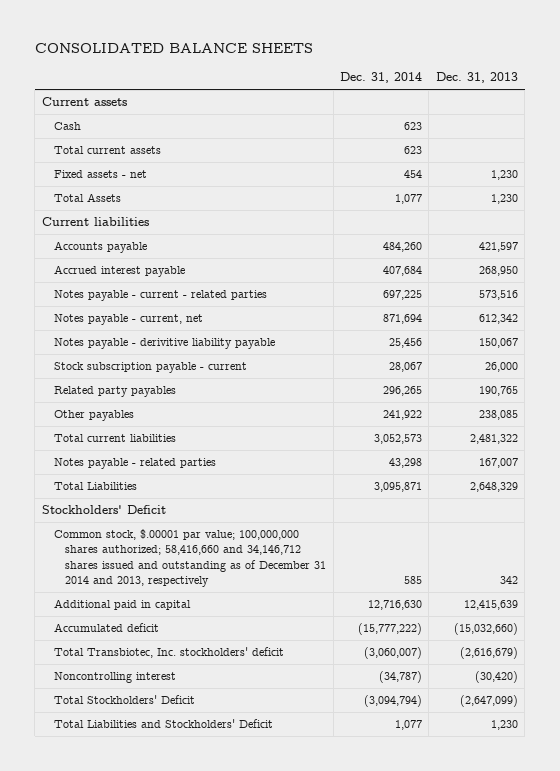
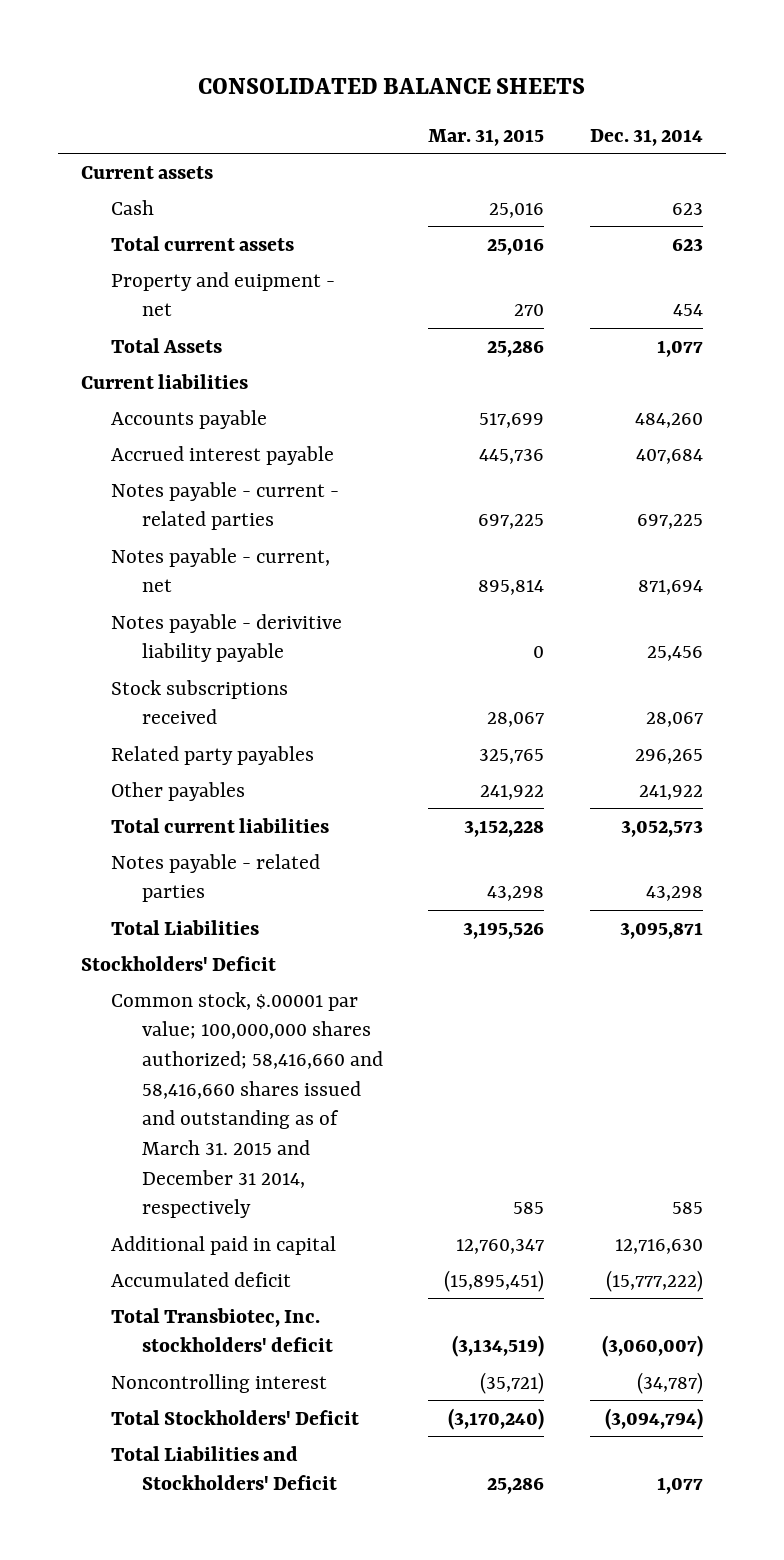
[435,72,518,84] Dec. 31, 2013 -> none
none -> [428,128,545,146] Mar. 31, 2015
[53,170,147,179] Fixed assets - net -> [111,271,336,317] Property and euipment - net
[53,362,247,374] Stock subscription payable - current -> [111,679,289,725] Stock subscriptions received
[53,529,327,587] Common stock, $.00001 par value; 100,000,000 shares authorized; 58,416,660 and 34,146,712 shares issued and outstanding as of December 31 2014 and 2013, respectively -> [111,991,383,1219] Common stock, $.00001 par value; 100,000,000 shares authorized; 58,416,660 and 58,416,660 shares issued and outstanding as of March 31. 2015 and December 31 2014, respectively

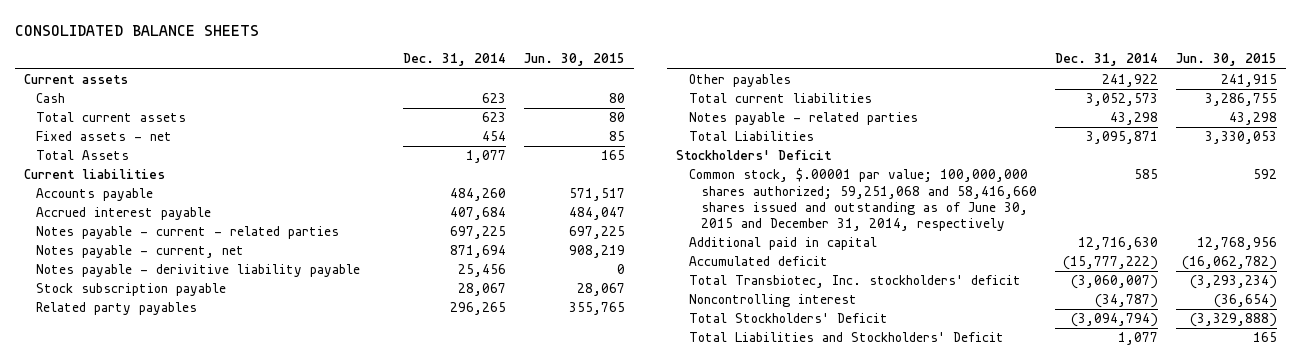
[428,128,545,146] Mar. 31, 2015 -> none
none -> [523,53,625,67] Jun. 30, 2015
[111,271,336,317] Property and euipment - net -> [36,131,173,142] Fixed assets - net
[111,679,289,725] Stock subscriptions received -> [36,283,227,297] Stock subscription payable
[111,991,383,1219] Common stock, $.00001 par value; 100,000,000 shares authorized; 58,416,660 and 58,416,660 shares issued and outstanding as of March 31. 2015 and December 31 2014, respectively -> [688,168,1038,231] Common stock, $.00001 par value; 100,000,000 shares authorized; 59,251,068 and 58,416,660 shares issued and outstanding as of June 30, 2015 and December 31, 2014, respectively

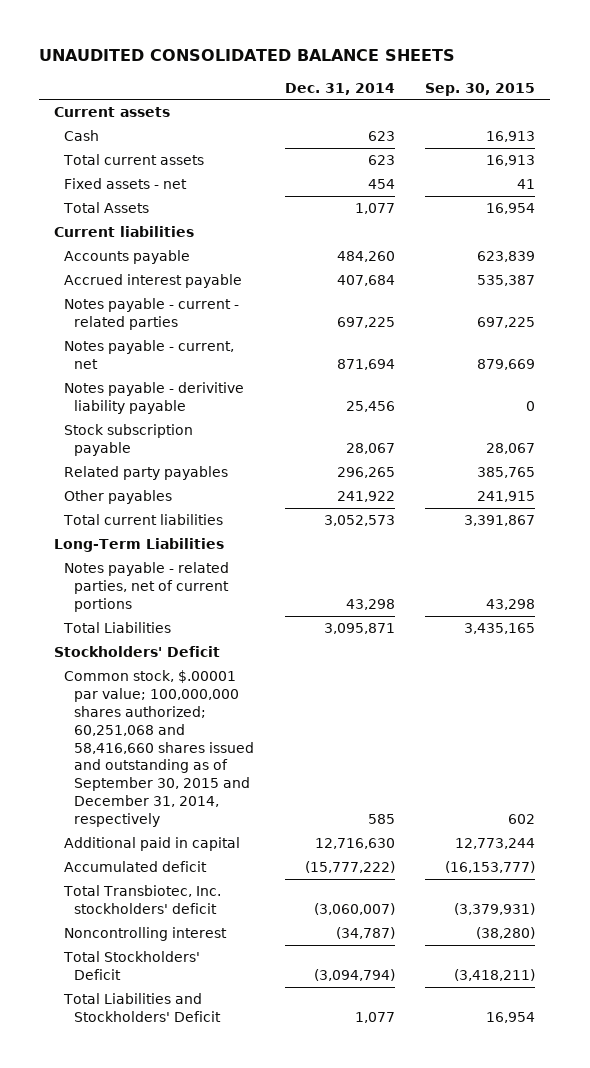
[14,24,259,36] CONSOLIDATED BALANCE SHEETS -> [39,49,456,62] UNAUDITED CONSOLIDATED BALANCE SHEETS
[523,53,625,67] Jun. 30, 2015 -> none
none -> [425,82,536,96] Sep. 30, 2015
none -> [54,538,225,553] Long-Term Liabilities
[688,112,918,126] Notes payable - related parties -> [64,562,230,612] Notes payable - related parties, net of current portions
[688,168,1038,231] Common stock, $.00001 par value; 100,000,000 shares authorized; 59,251,068 and 58,416,660 shares issued and outstanding as of June 30, 2015 and December 31, 2014, respectively -> [64,670,255,828] Common stock, $.00001 par value; 100,000,000 shares authorized; 60,251,068 and 58,416,660 shares issued and outstanding as of September 30, 2015 and December 31, 2014, respectively

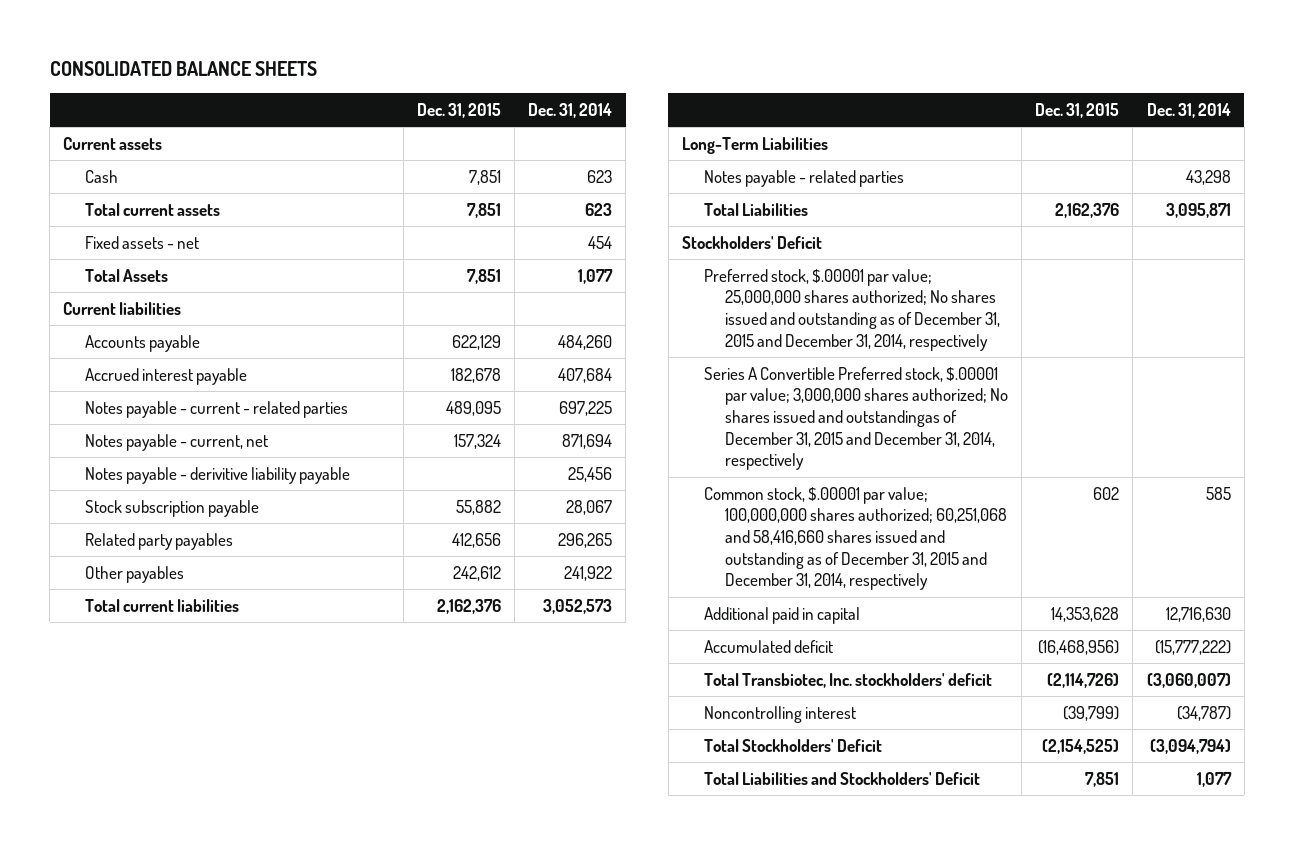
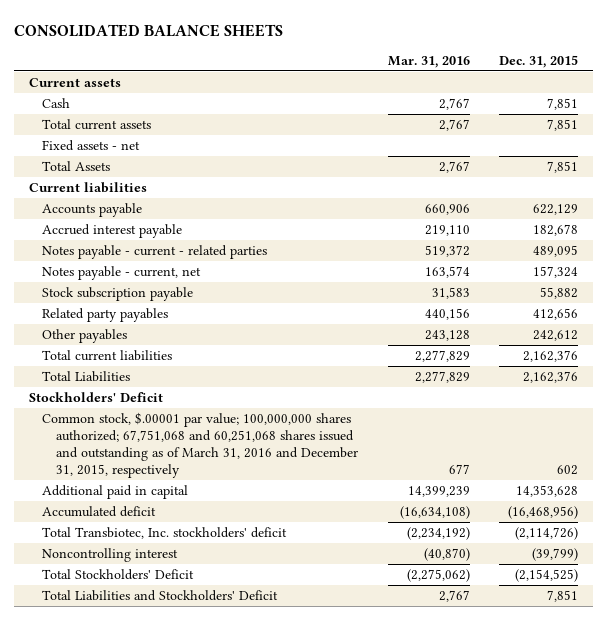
[528,102,613,118] Dec. 31, 2014 -> none
none -> [387,55,470,68] Mar. 31, 2016
[85,466,351,484] Notes payable - derivitive liability payable -> none
[681,136,828,154] Long-Term Liabilities -> none
[703,169,904,187] Notes payable - related parties -> none
[703,268,1001,351] Preferred stock, $.00001 par value; 25,000,000 shares authorized; No shares issued and outstanding as of December 31, 2015 and December 31, 2014, respectively -> none
[703,366,1009,471] Series A Convertible Preferred stock, $.00001 par value; 3,000,000 shares authorized; No shares issued and outstandingas of December 31, 2015 and December 31, 2014, respectively -> none
[703,486,1008,591] Common stock, $.00001 par value; 100,000,000 shares authorized; 60,251,068 and 58,416,660 shares issued and outstanding as of December 31, 2015 and December 31, 2014, respectively -> [42,412,358,479] Common stock, $.00001 par value; 100,000,000 shares authorized; 67,751,068 and 60,251,068 shares issued and outstanding as of March 31, 2016 and December 31, 2015, respectively

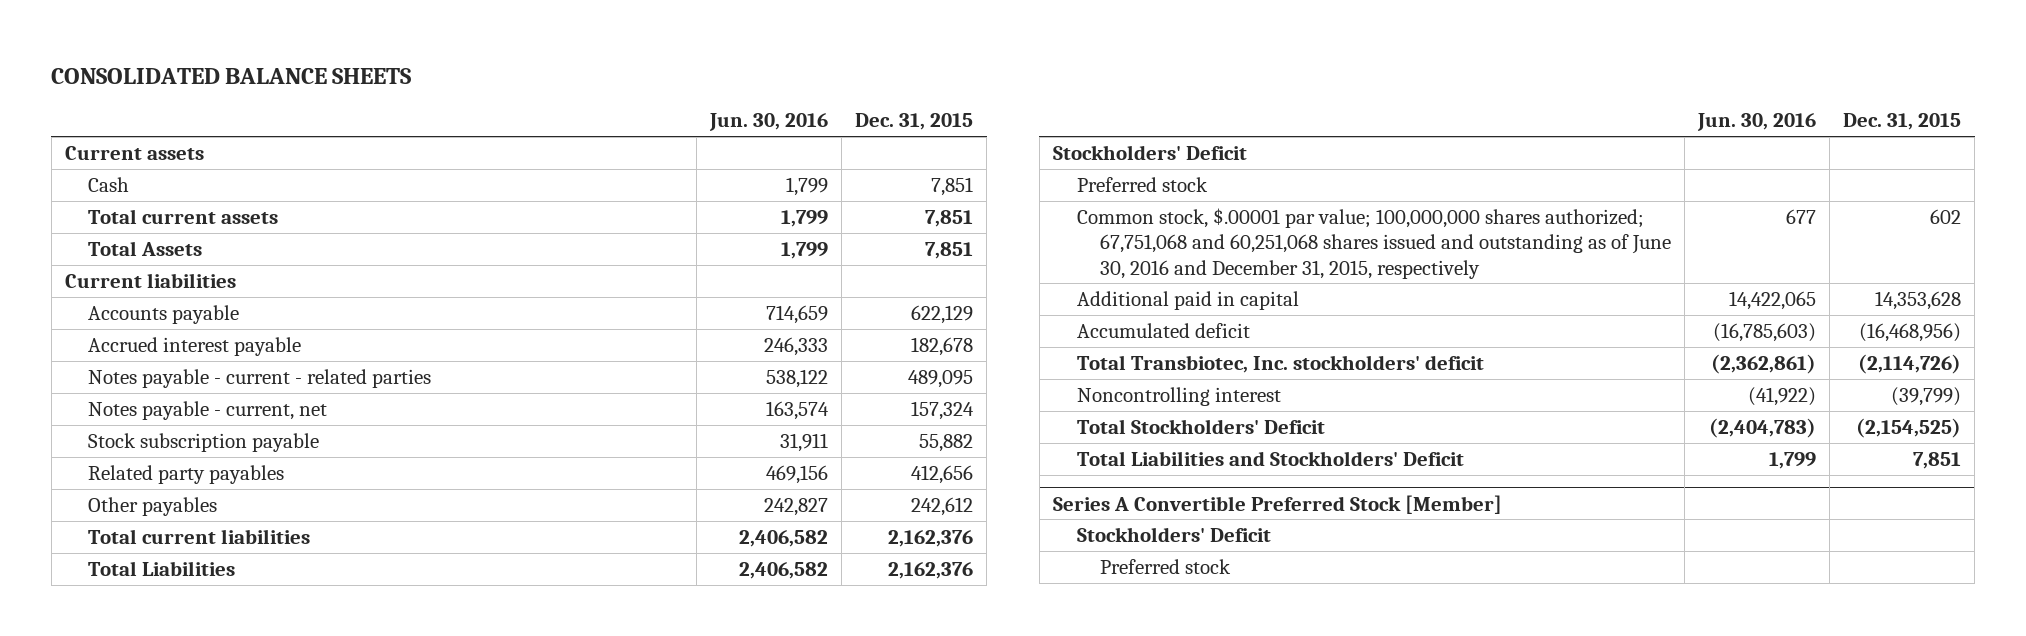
[387,55,470,68] Mar. 31, 2016 -> none
none -> [709,113,829,132] Jun. 30, 2016
[42,140,141,152] Fixed assets - net -> none
none -> [1076,176,1208,192] Preferred stock
[42,412,358,479] Common stock, $.00001 par value; 100,000,000 shares authorized; 67,751,068 and 60,251,068 shares issued and outstanding as of March 31, 2016 and December 31, 2015, respectively -> [1076,207,1672,279] Common stock, $.00001 par value; 100,000,000 shares authorized; 67,751,068 and 60,251,068 shares issued and outstanding as of June 30, 2016 and December 31, 2015, respectively
none -> [1052,494,1502,514] Series A Convertible Preferred Stock [Member]
none -> [1076,526,1271,542] Stockholders' Deficit
none -> [1100,558,1232,574] Preferred stock

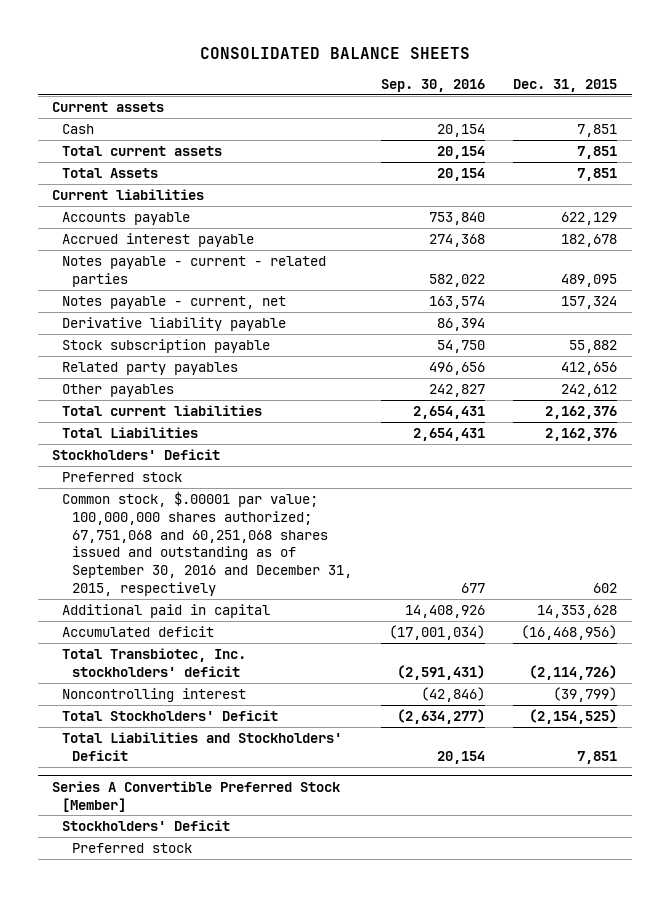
[709,113,829,132] Jun. 30, 2016 -> none
none -> [380,79,485,93] Sep. 30, 2016
none -> [62,316,287,331] Derivative liability payable
[1076,207,1672,279] Common stock, $.00001 par value; 100,000,000 shares authorized; 67,751,068 and 60,251,068 shares issued and outstanding as of June 30, 2016 and December 31, 2015, respectively -> [62,490,353,597] Common stock, $.00001 par value; 100,000,000 shares authorized; 67,751,068 and 60,251,068 shares issued and outstanding as of September 30, 2016 and December 31, 2015, respectively

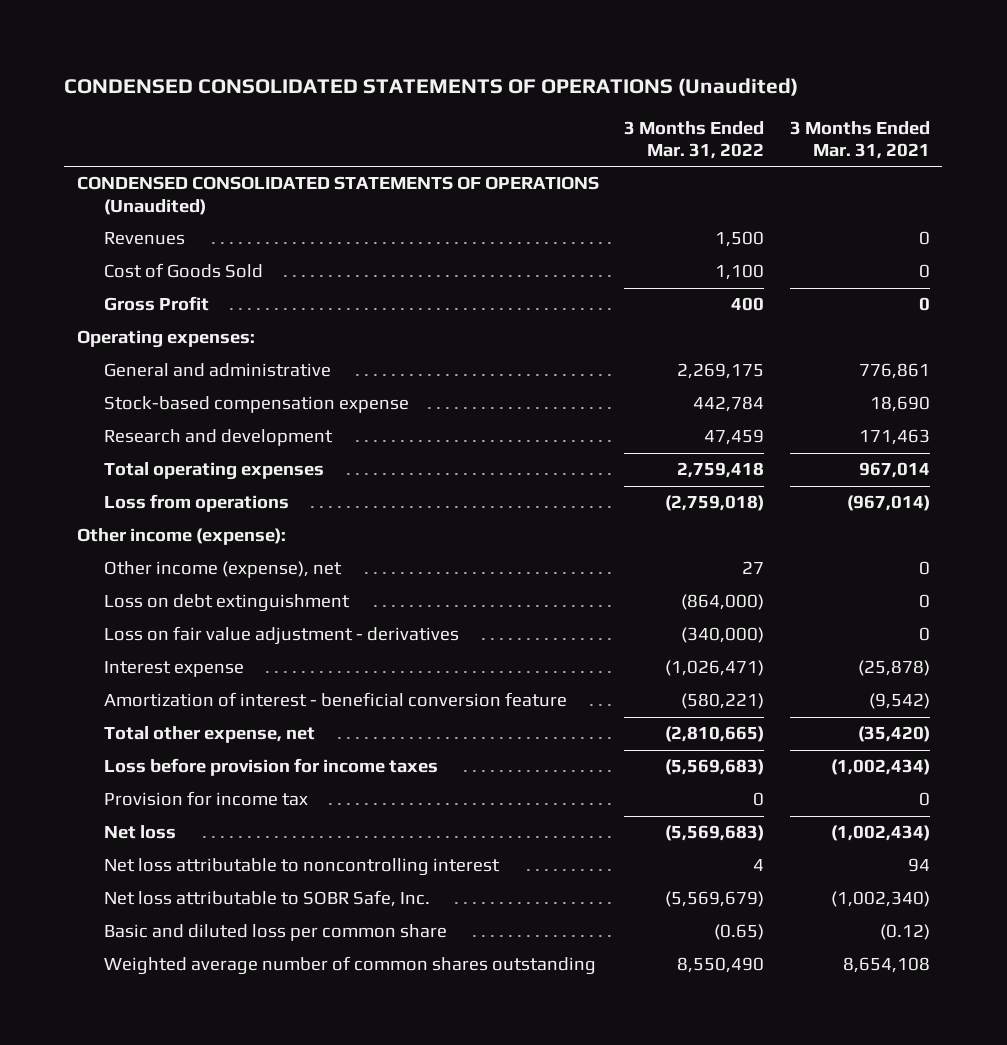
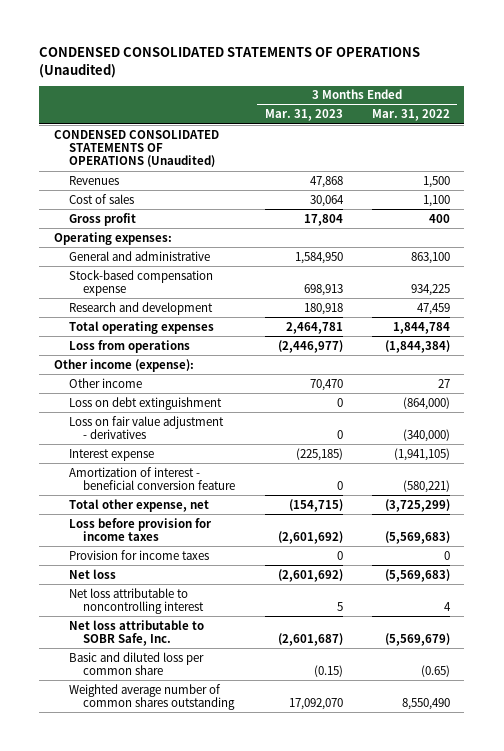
[789,120,930,159] 3 Months Ended Mar. 31, 2021 -> none
none -> [264,109,343,122] Mar. 31, 2023
[104,263,264,279] Cost of Goods Sold -> [68,193,134,204] Cost of sales
[104,296,210,312] Gross Profit -> [68,212,136,226] Gross profit
[677,363,765,380] 2,269,175 -> [410,251,450,264] 863,100
[693,396,765,413] 442,784 -> [410,283,450,296] 934,225
[677,462,765,479] 2,759,418 -> [392,321,450,334] 1,844,784
[665,495,765,512] (2,759,018) -> [384,339,450,353] (1,844,384)
[104,561,343,579] Other income (expense), net -> [68,377,142,388] Other income
[665,660,765,677] (1,026,471) -> [393,447,450,461] (1,941,105)
[665,726,765,743] (2,810,665) -> [384,498,450,512] (3,725,299)
[104,791,309,807] Provision for income tax -> [68,549,209,560] Provision for income taxes

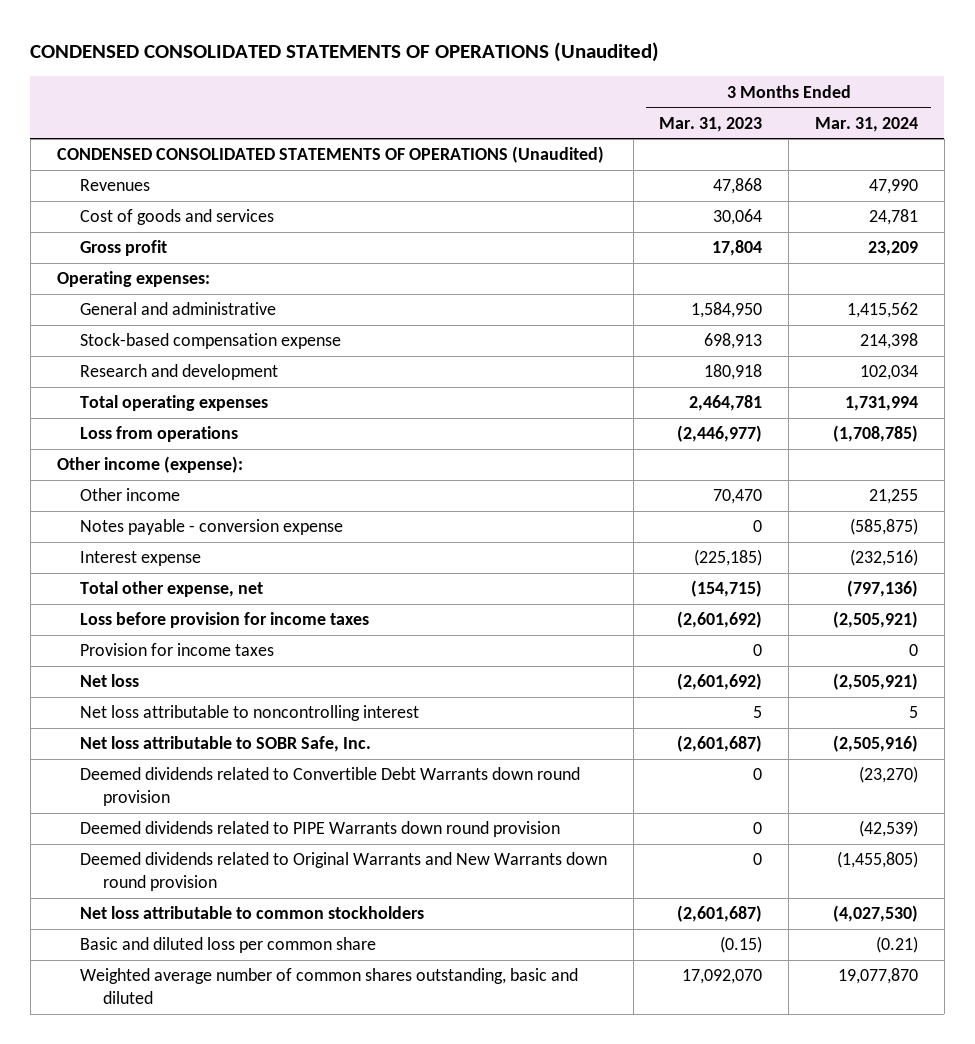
[371,109,450,122] Mar. 31, 2022 -> none
none -> [815,116,919,132] Mar. 31, 2024
[68,193,134,204] Cost of sales -> [79,209,274,226] Cost of goods and services
[68,396,222,410] Loss on debt extinguishment -> none
[68,415,224,439] Loss on fair value adjustment - derivatives -> none
none -> [79,519,343,536] Notes payable - conversion expense
[68,466,236,490] Amortization of interest - beneficial conversion feature -> none
none -> [79,767,580,807] Deemed dividends related to Convertible Debt Warrants down round provision
none -> [79,821,560,838] Deemed dividends related to PIPE Warrants down round provision
none -> [79,852,607,892] Deemed dividends related to Original Warrants and New Warrants down round provision
none -> [79,906,424,920] Net loss attributable to common stockholders
[68,683,236,710] Weighted average number of common shares outstanding -> [79,968,578,1005] Weighted average number of common shares outstanding, basic and diluted

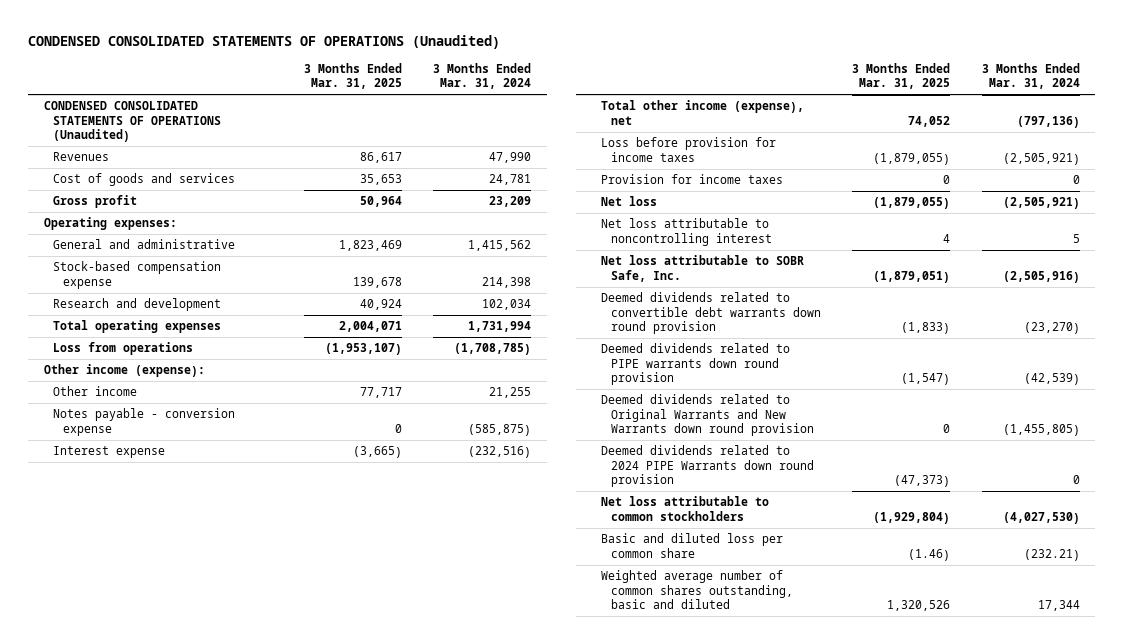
[659,116,763,132] Mar. 31, 2023 -> none
none -> [304,62,403,90] 3 Months Ended Mar. 31, 2025
[79,581,263,598] Total other expense, net -> [601,100,805,125] Total other income (expense), net
[79,767,580,807] Deemed dividends related to Convertible Debt Warrants down round provision -> [601,292,821,335] Deemed dividends related to convertible debt warrants down round provision
[79,821,560,838] Deemed dividends related to PIPE Warrants down round provision -> [601,343,791,386] Deemed dividends related to PIPE warrants down round provision
none -> [601,445,814,488] Deemed dividends related to 2024 PIPE Warrants down round provision
[876,936,919,954] (0.21) -> [1023,548,1080,561] (232.21)
[838,968,919,985] 19,077,870 -> [1037,600,1080,612] 17,344

